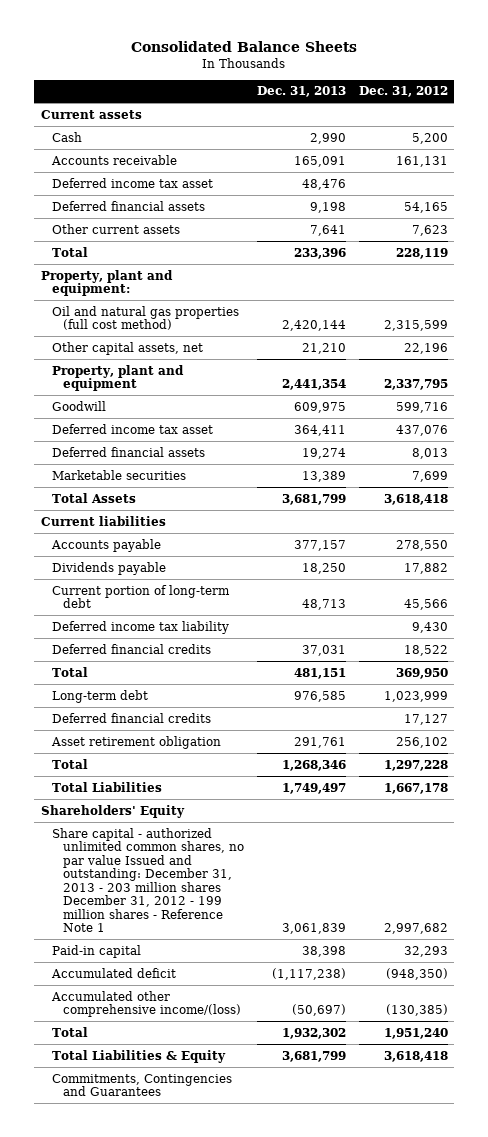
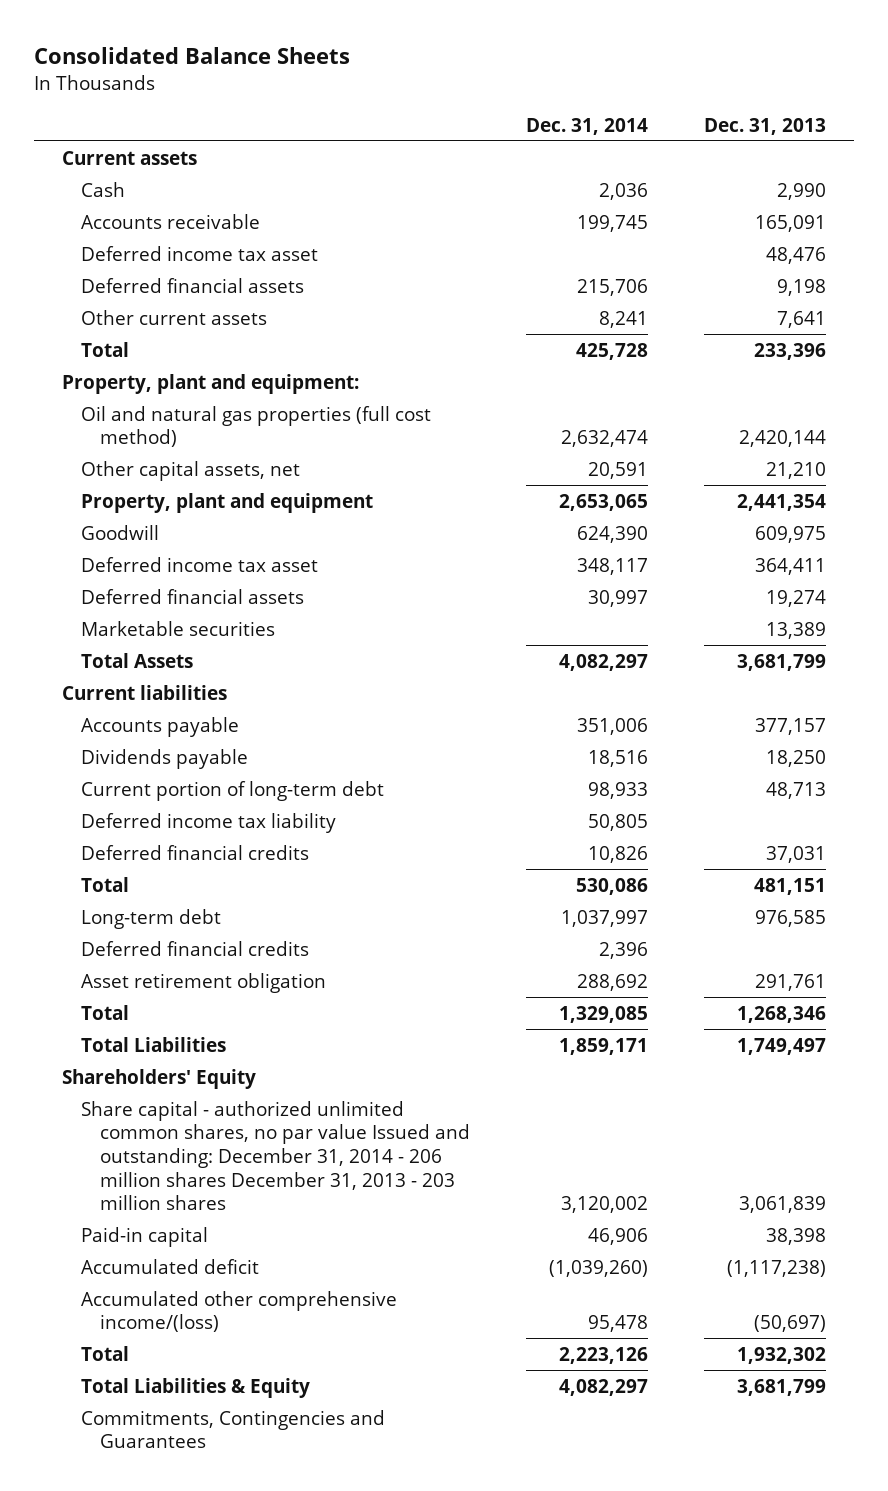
[358,86,448,98] Dec. 31, 2012 -> none
none -> [526,117,649,135] Dec. 31, 2014
[51,827,245,933] Share capital - authorized unlimited common shares, no par value Issued and outstanding: December 31, 2013 - 203 million shares December 31, 2012 - 199 million shares - Reference Note 1 -> [81,1100,471,1211] Share capital - authorized unlimited common shares, no par value Issued and outstanding: December 31, 2014 - 206 million shares December 31, 2013 - 203 million shares

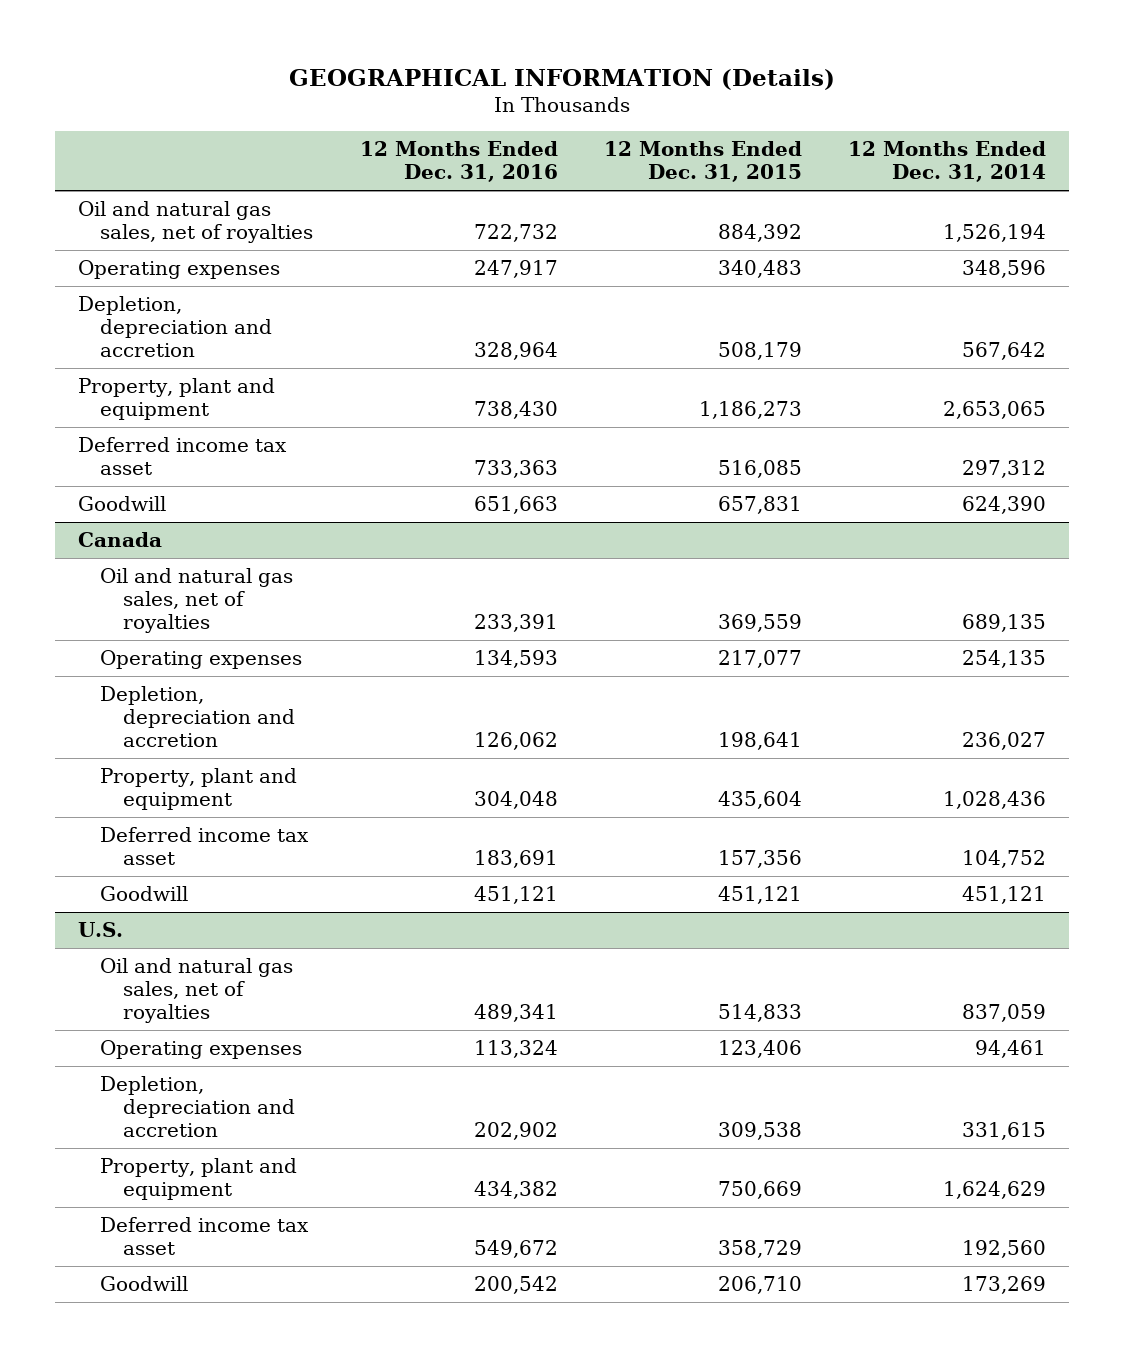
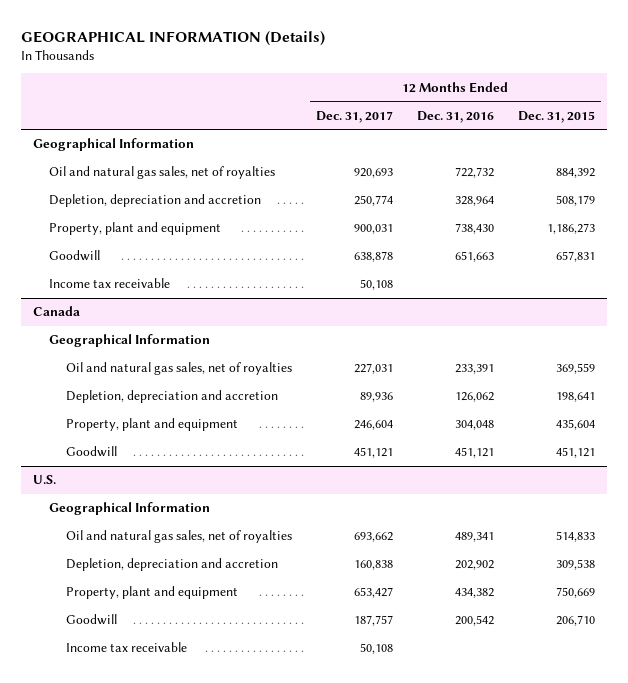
[847,141,1046,183] 12 Months Ended Dec. 31, 2014 -> none
none -> [315,110,393,123] Dec. 31, 2017
none -> [32,138,194,152] Geographical Information
[78,260,281,280] Operating expenses -> none
[78,437,288,476] Deferred income tax asset -> none
none -> [49,278,171,289] Income tax receivable
none -> [49,334,211,348] Geographical Information
[100,650,303,670] Operating expenses -> none
[100,827,310,866] Deferred income tax asset -> none
none -> [49,502,211,516] Geographical Information
[100,1040,303,1060] Operating expenses -> none
[100,1217,310,1256] Deferred income tax asset -> none
none -> [65,642,187,653] Income tax receivable

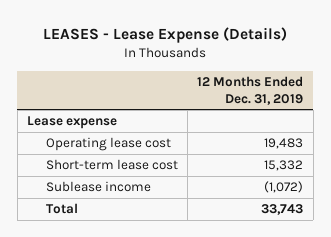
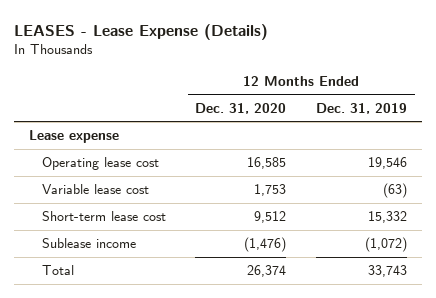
none -> [195,102,287,114] Dec. 31, 2020
[264,138,304,150] 19,483 -> [368,157,408,170] 19,546
none -> [41,184,149,195] Variable lease cost

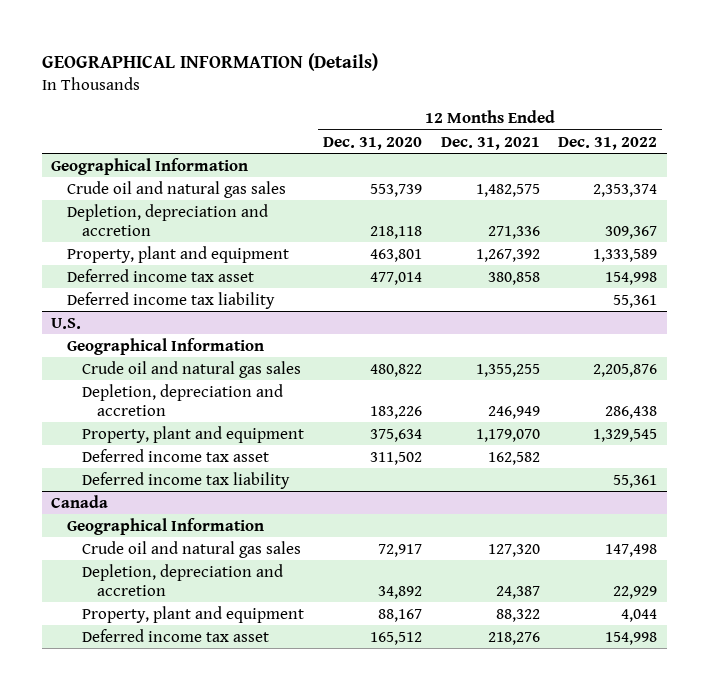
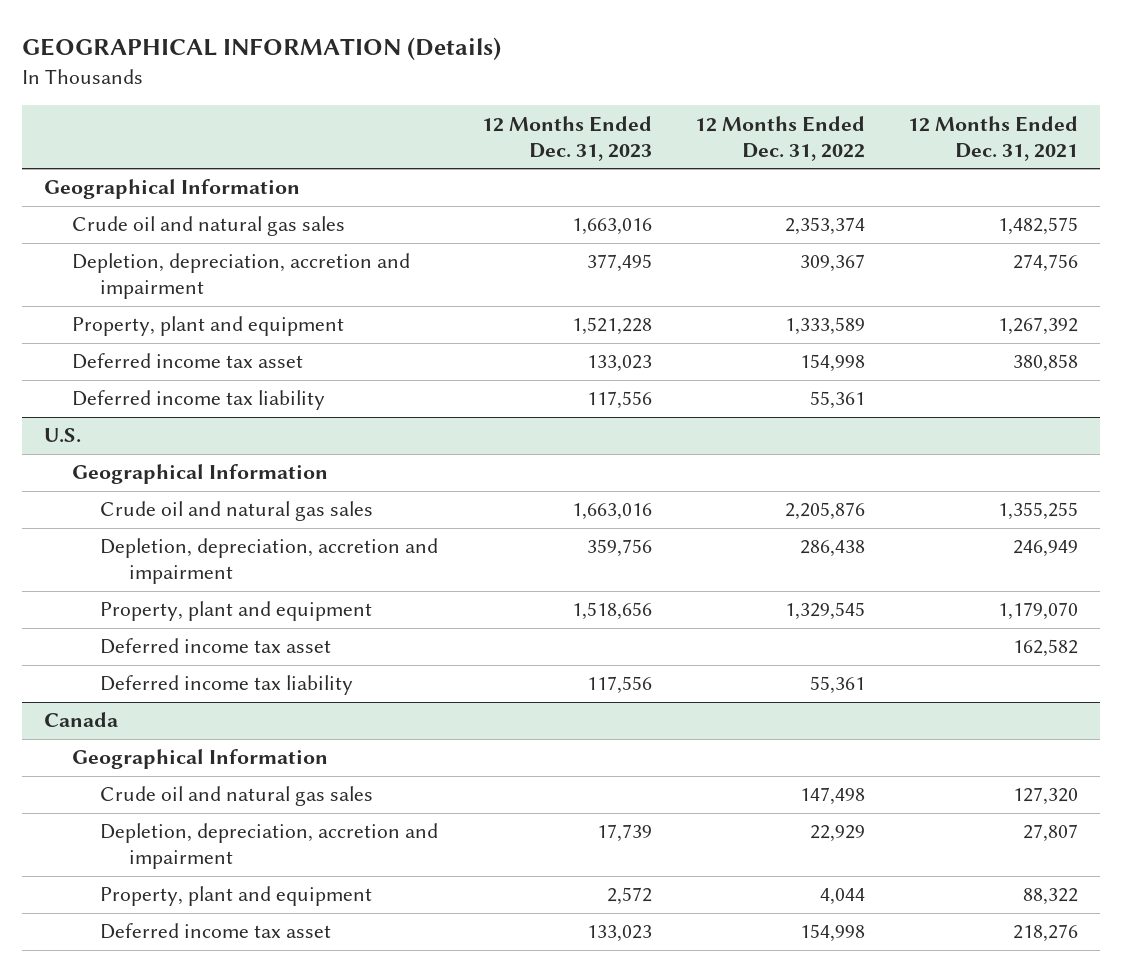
[322,136,422,150] Dec. 31, 2020 -> none
none -> [481,115,652,161] 12 Months Ended Dec. 31, 2023
[66,203,268,236] Depletion, depreciation and accretion -> [72,253,411,300] Depletion, depreciation, accretion and impairment
[487,225,540,239] 271,336 -> [1013,254,1079,273] 274,756
[81,383,283,416] Depletion, depreciation and accretion -> [100,538,439,585] Depletion, depreciation, accretion and impairment
[81,563,283,596] Depletion, depreciation and accretion -> [100,823,439,870] Depletion, depreciation, accretion and impairment
[495,585,540,599] 24,387 -> [1023,824,1079,843] 27,807

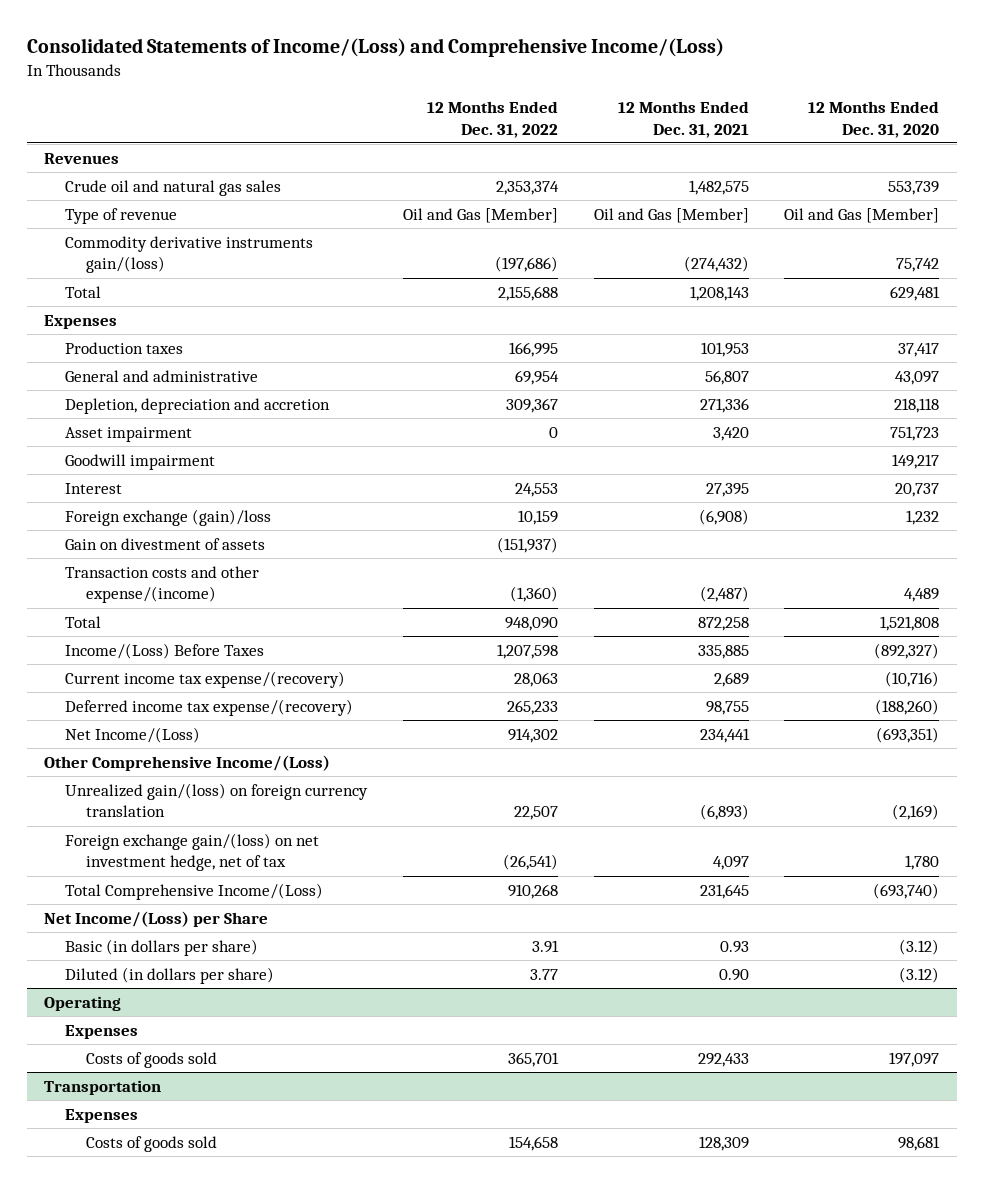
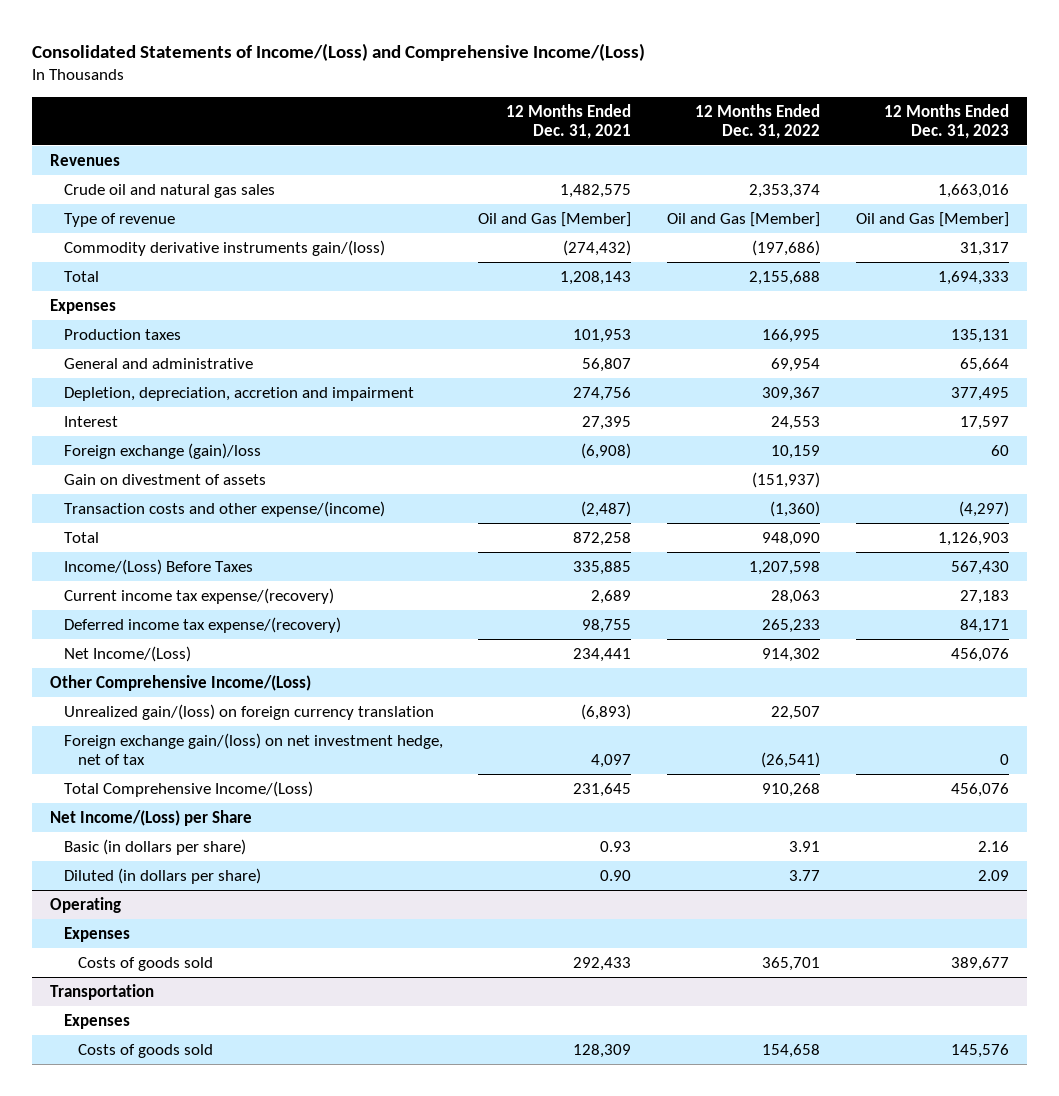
[808,101,940,138] 12 Months Ended Dec. 31, 2020 -> none
none -> [884,103,1010,139] 12 Months Ended Dec. 31, 2023
[65,426,193,442] Asset impairment -> none
[65,453,216,470] Goodwill impairment -> none
[65,397,331,414] Depletion, depreciation and accretion -> [63,386,414,401] Depletion, depreciation, accretion and impairment
[699,397,749,413] 271,336 -> [573,386,632,401] 274,756

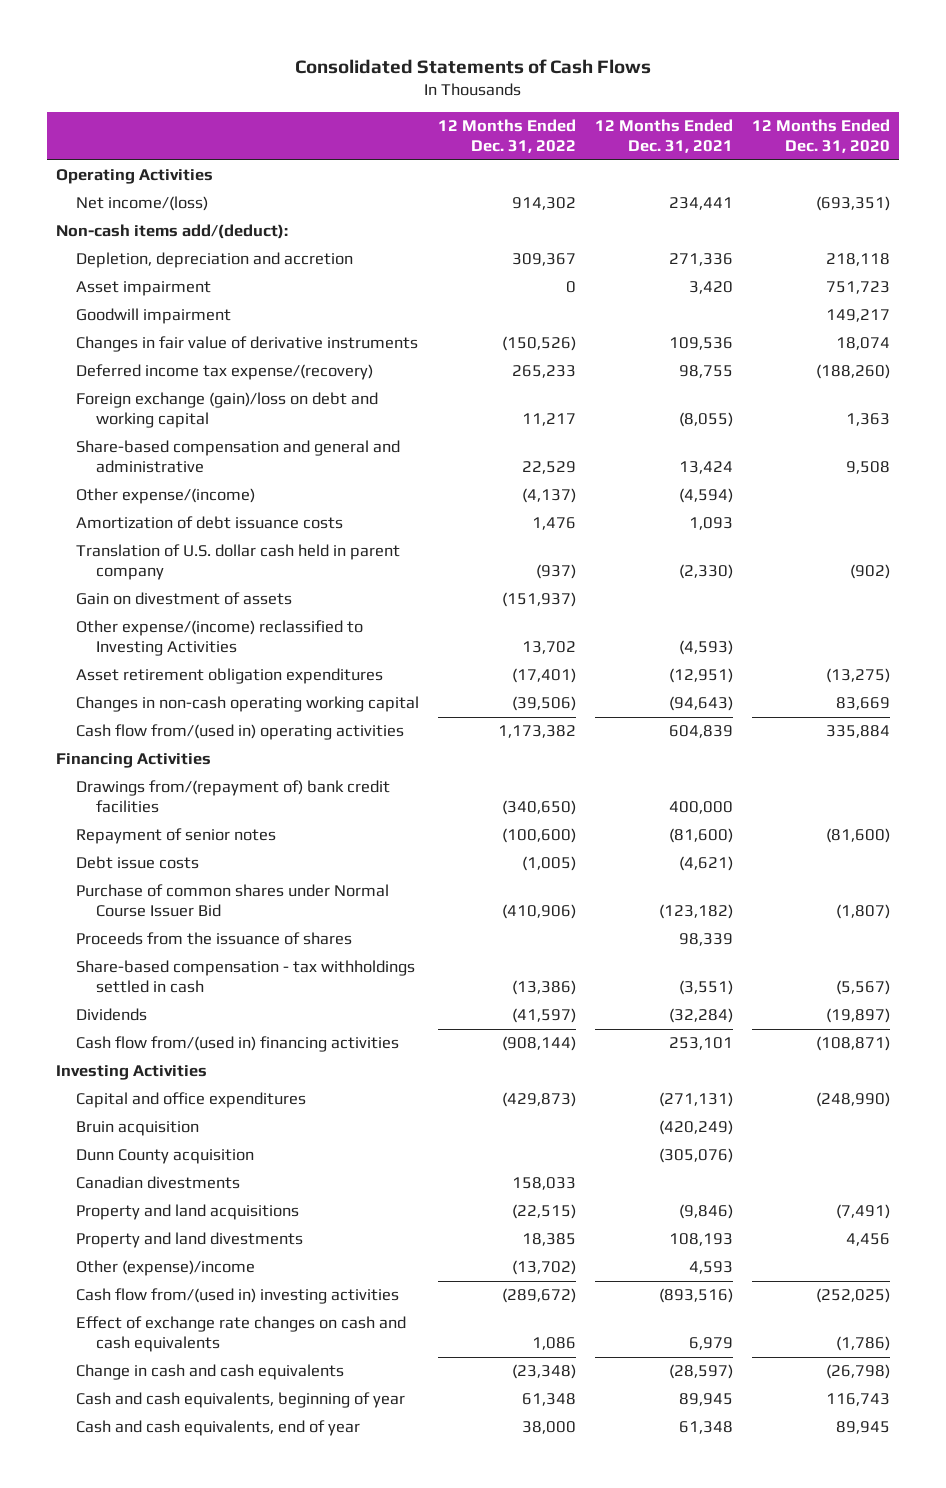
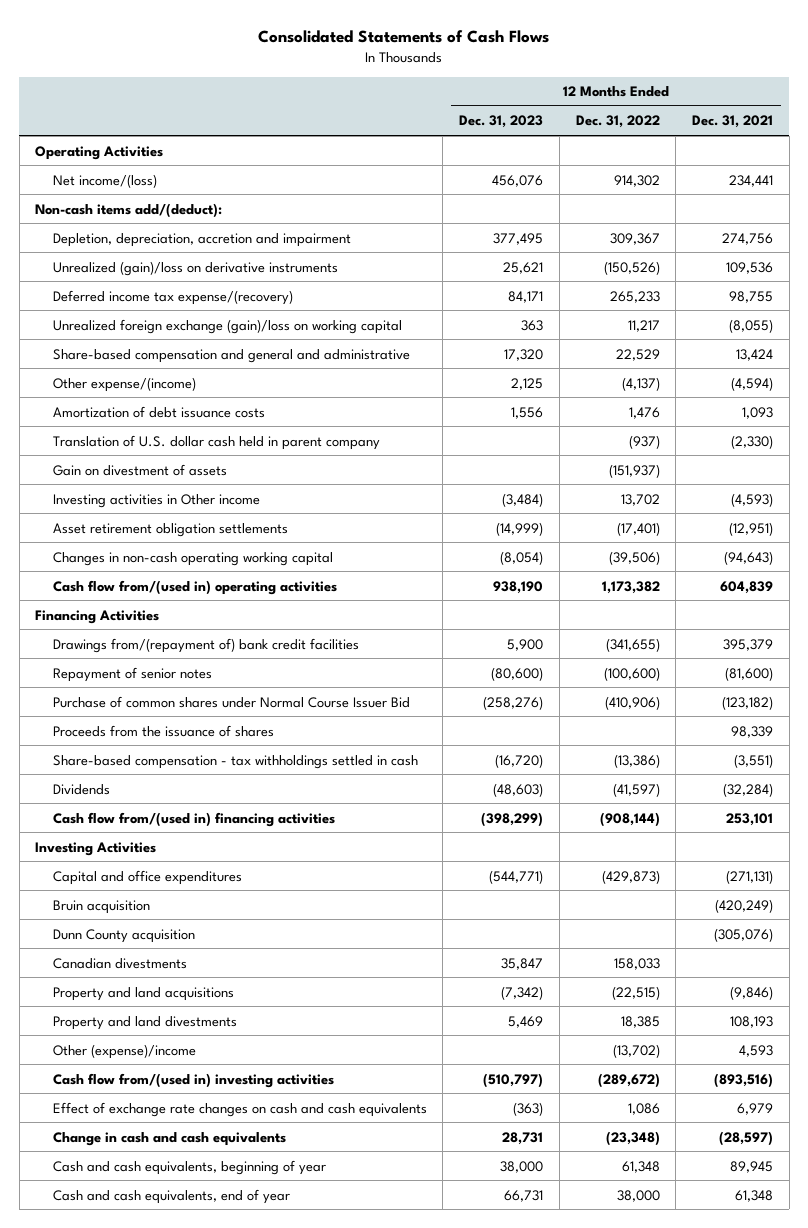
[751,119,890,154] 12 Months Ended Dec. 31, 2020 -> none
none -> [459,115,544,129] Dec. 31, 2023
[76,281,212,297] Asset impairment -> none
[76,308,232,325] Goodwill impairment -> none
[76,252,354,269] Depletion, depreciation and accretion -> [52,232,351,247] Depletion, depreciation, accretion and impairment
[669,253,734,267] 271,336 -> [721,232,773,245] 274,756
[76,336,419,353] Changes in fair value of derivative instruments -> [52,260,338,276] Unrealized (gain)/loss on derivative instruments
[76,392,379,429] Foreign exchange (gain)/loss on debt and working capital -> [52,318,402,334] Unrealized foreign exchange (gain)/loss on working capital
[76,620,364,657] Other expense/(income) reclassified to Investing Activities -> [52,493,260,508] Investing activities in Other income
[76,668,384,685] Asset retirement obligation expenditures -> [52,522,288,537] Asset retirement obligation settlements
[502,800,577,816] (340,650) -> [605,637,660,652] (341,655)
[669,801,734,815] 400,000 -> [722,638,773,651] 395,379
[76,856,200,870] Debt issue costs -> none

